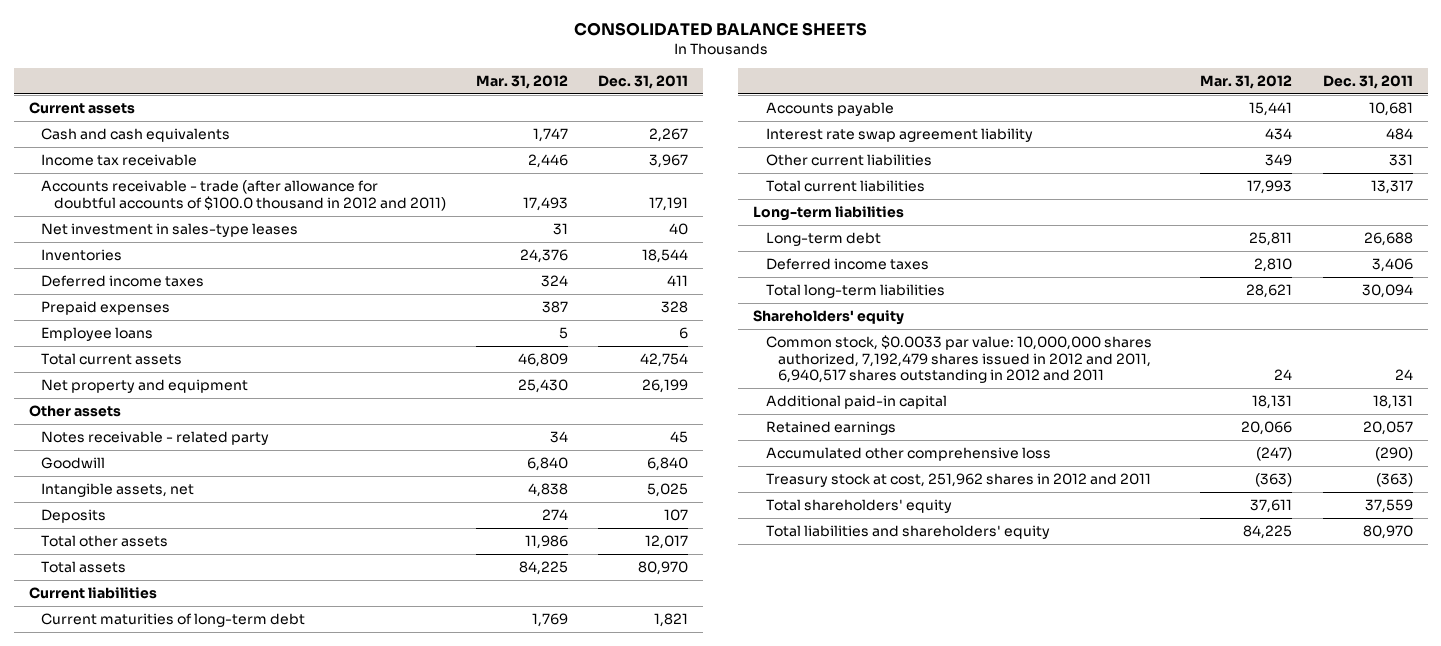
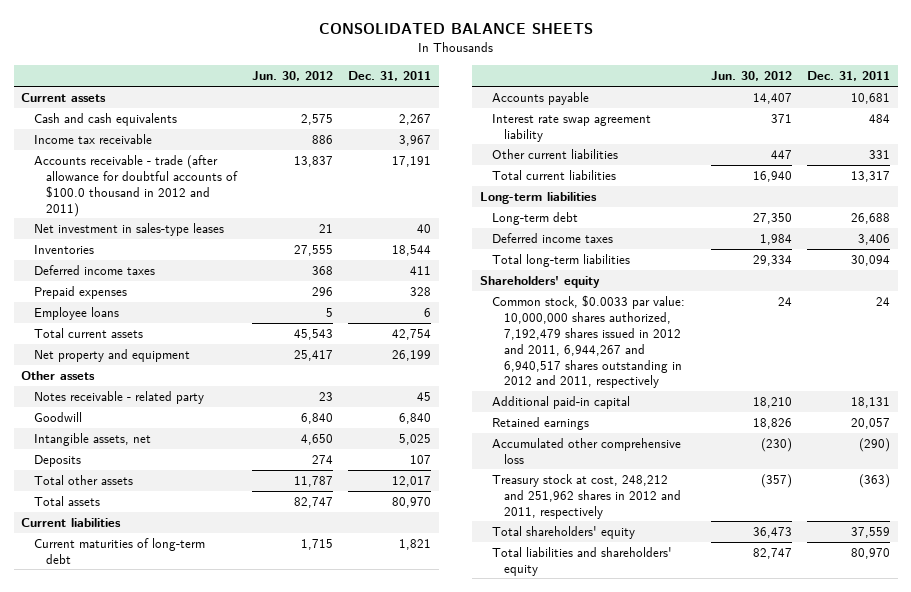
[475,74,568,89] Mar. 31, 2012 -> none
none -> [252,71,334,82] Jun. 30, 2012
[765,334,1152,384] Common stock, $0.0033 par value: 10,000,000 shares authorized, 7,192,479 shares issued in 2012 and 2011, 6,940,517 shares outstanding in 2012 and 2011 -> [492,294,686,389] Common stock, $0.0033 par value: 10,000,000 shares authorized, 7,192,479 shares issued in 2012 and 2011, 6,944,267 and 6,940,517 shares outstanding in 2012 and 2011, respectively
[765,472,1151,487] Treasury stock at cost, 251,962 shares in 2012 and 2011 -> [492,473,682,519] Treasury stock at cost, 248,212 and 251,962 shares in 2012 and 2011, respectively

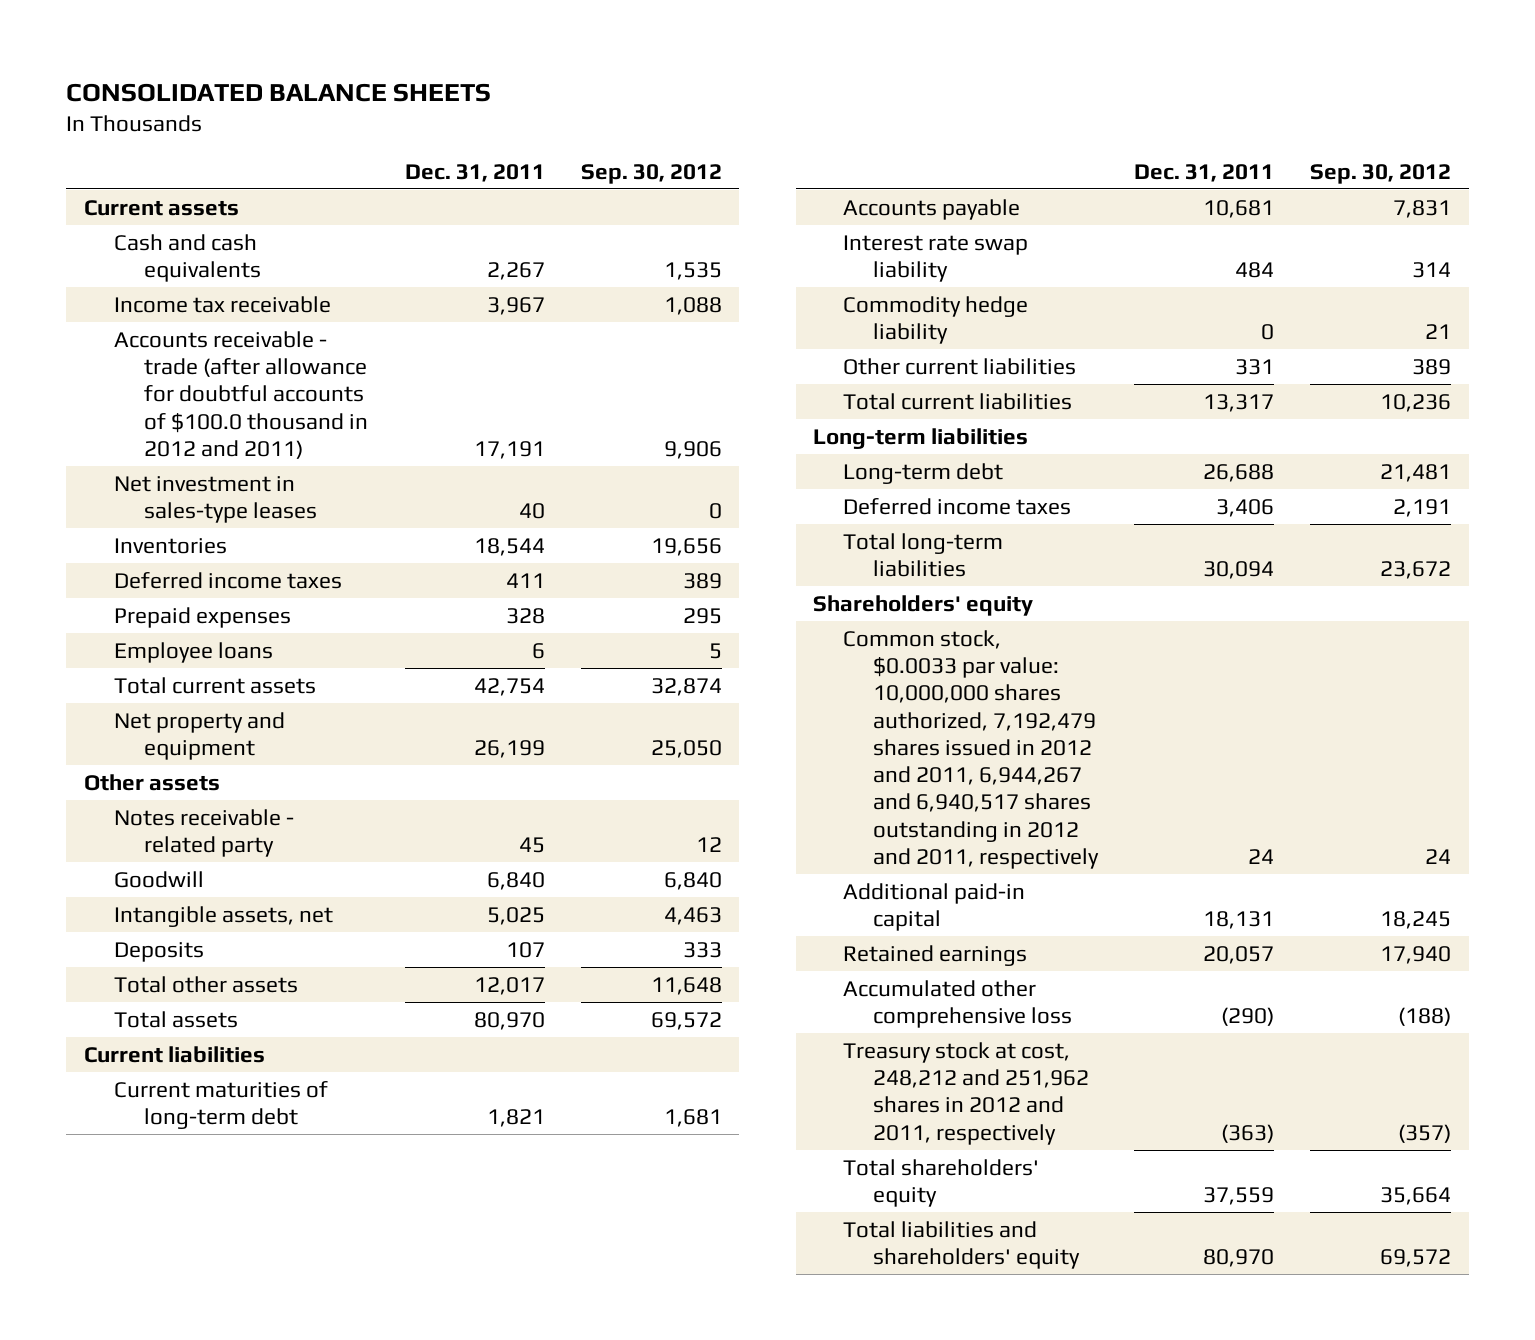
[252,71,334,82] Jun. 30, 2012 -> none
none -> [580,163,722,184] Sep. 30, 2012
[492,113,652,142] Interest rate swap agreement liability -> [843,234,1029,282] Interest rate swap liability
none -> [843,295,1029,344] Commodity hedge liability

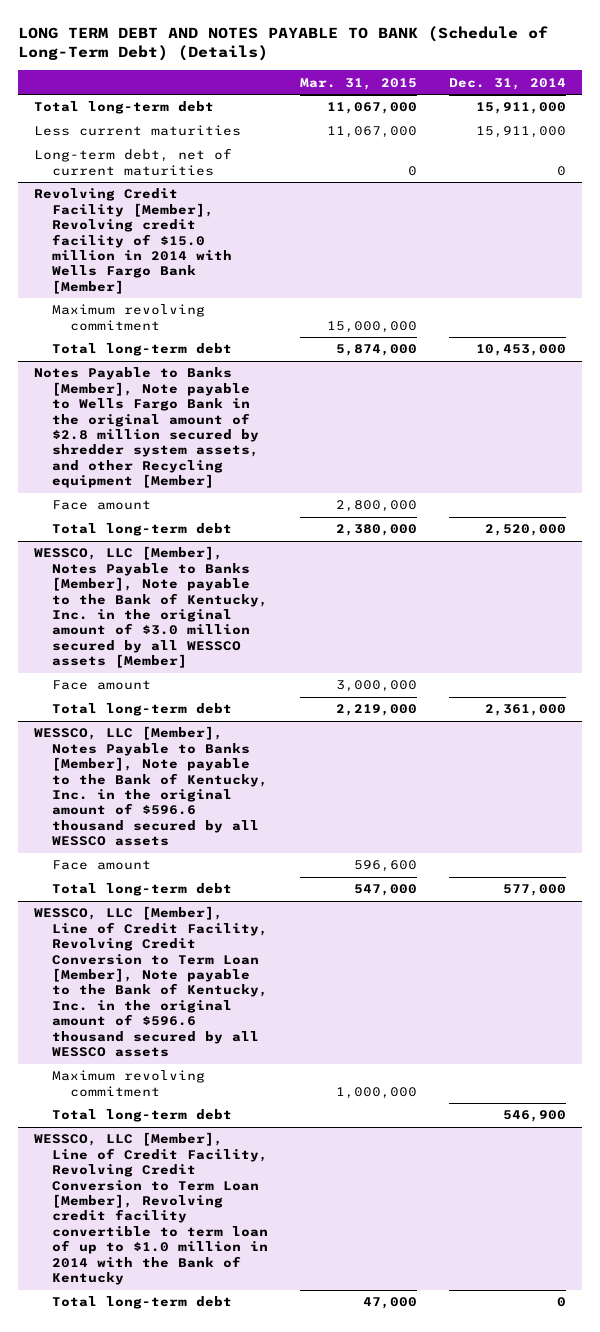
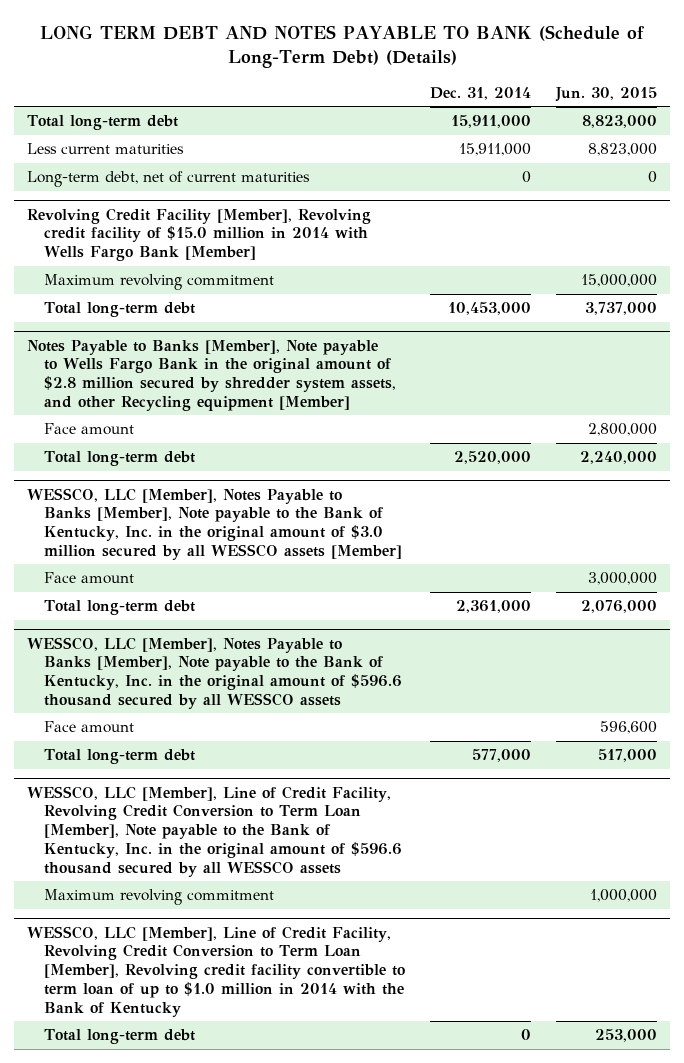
[299,77,417,90] Mar. 31, 2015 -> none
none -> [555,86,658,102] Jun. 30, 2015
[51,1109,232,1123] Total long-term debt -> none

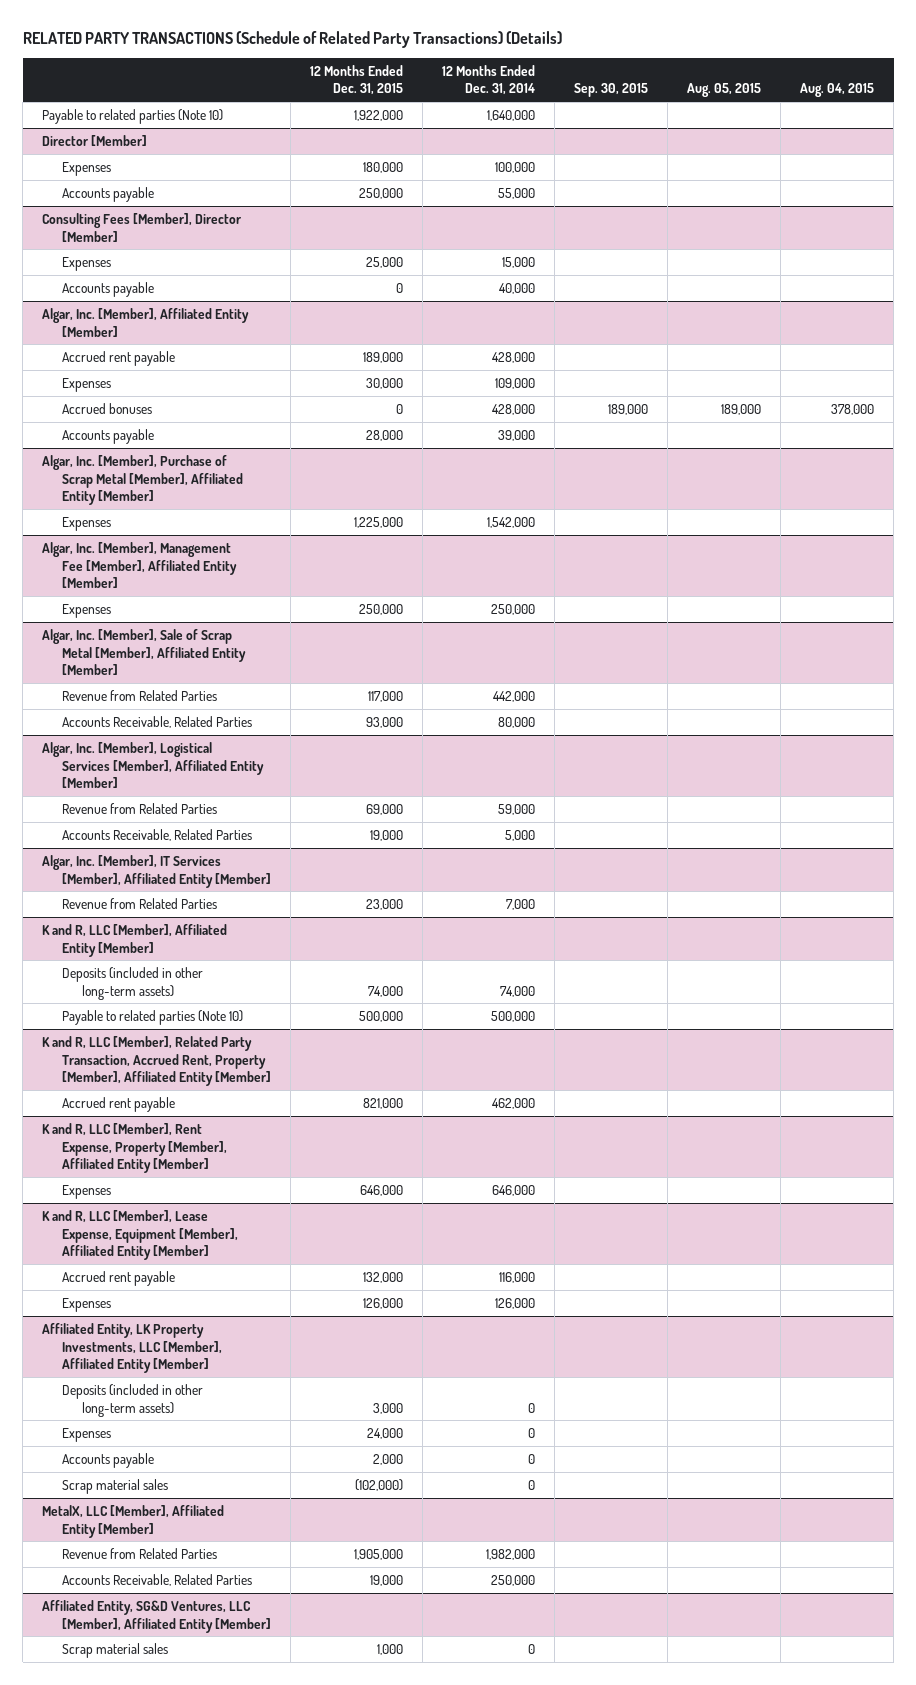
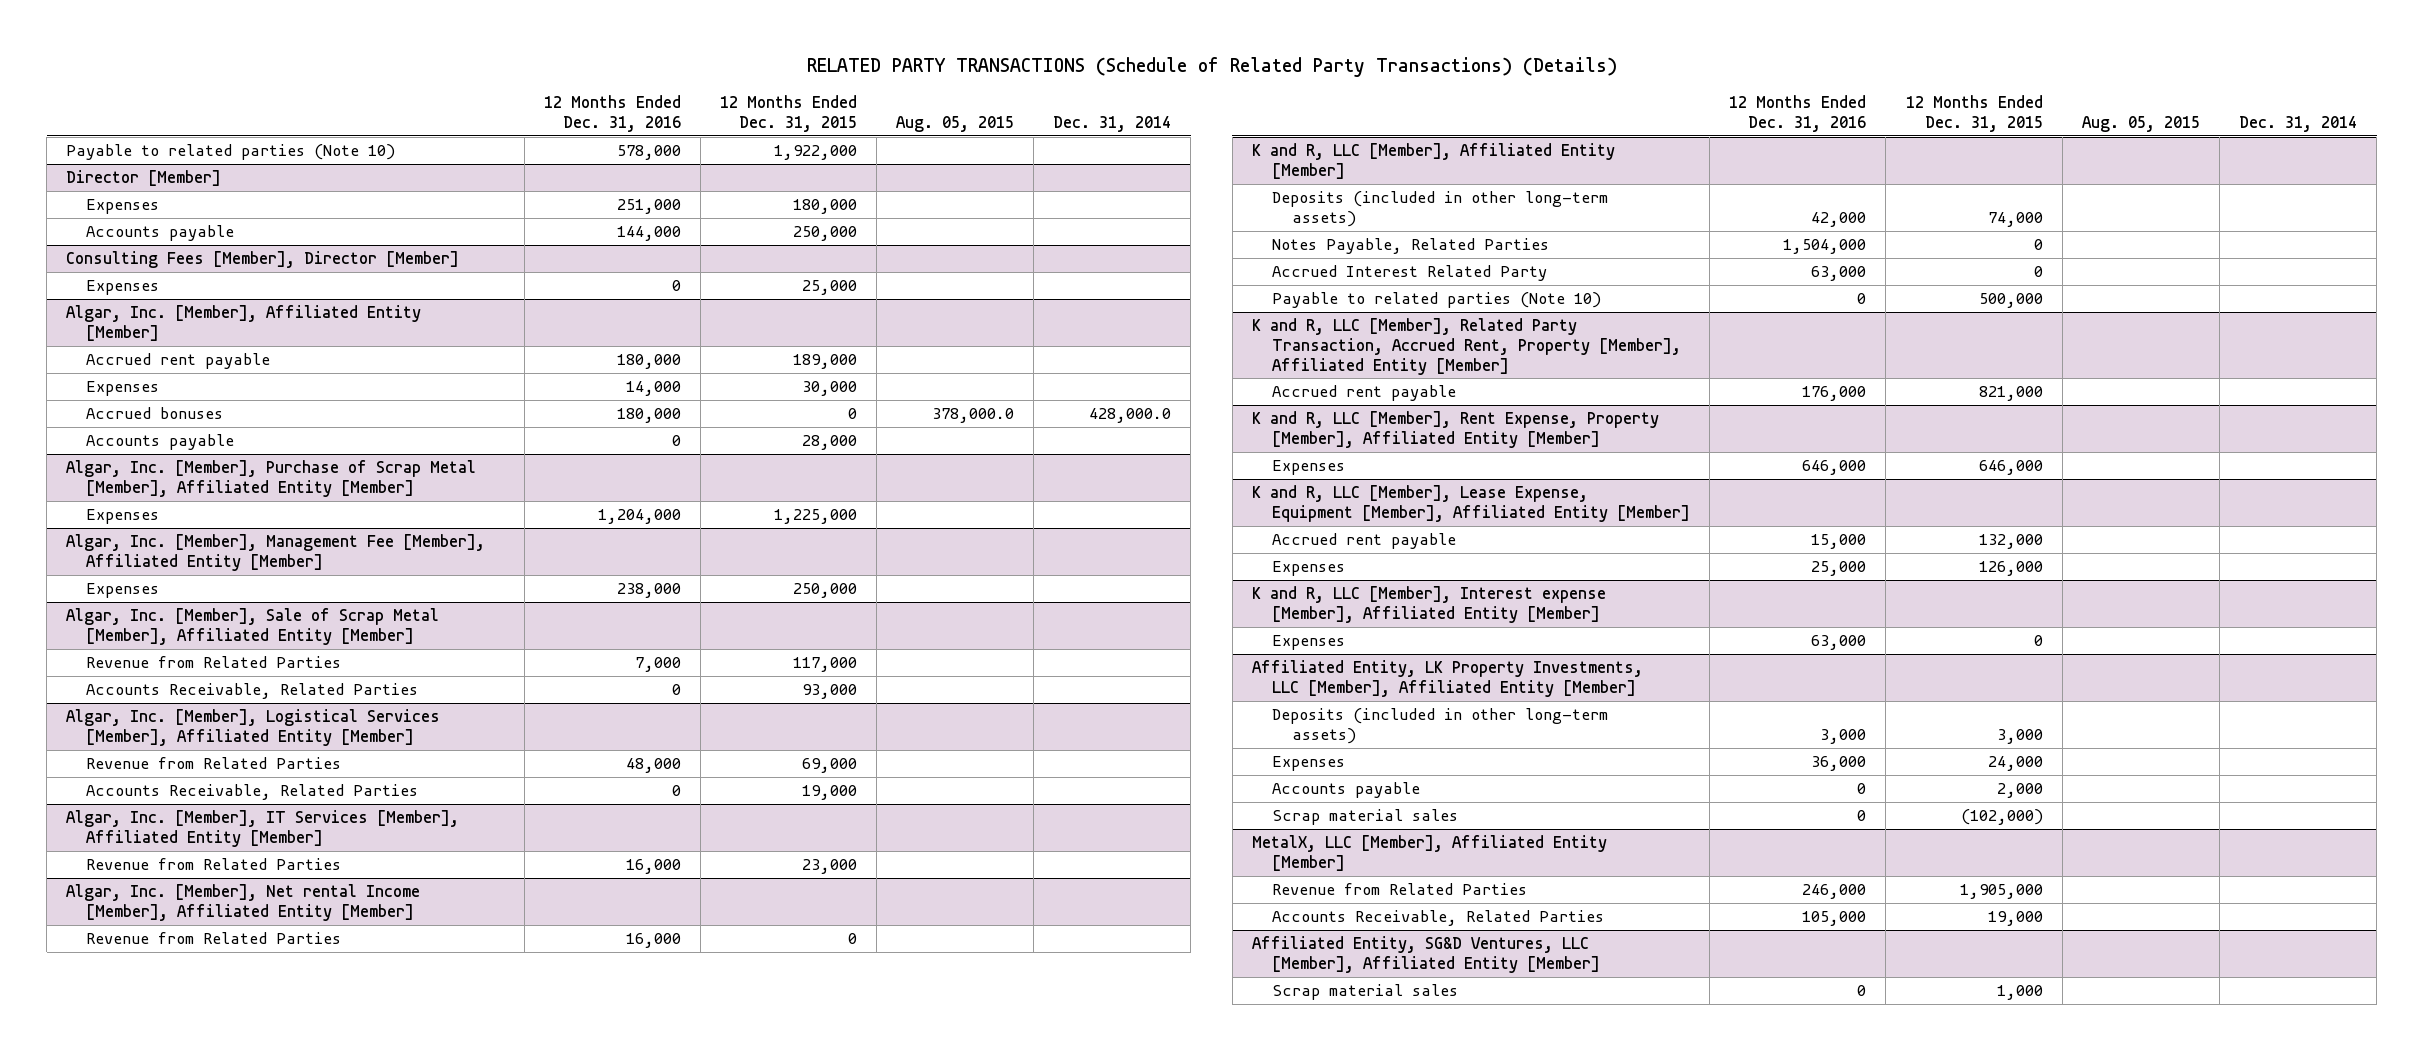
[442,64,536,96] 12 Months Ended Dec. 31, 2014 -> none
[574,83,649,98] Sep. 30, 2015 -> none
[800,83,875,98] Aug. 04, 2015 -> none
none -> [543,95,681,132] 12 Months Ended Dec. 31, 2016
none -> [1053,115,1172,132] Dec. 31, 2014
[62,281,155,297] Accounts payable -> none
[721,403,762,415] 189,000 -> [932,408,1015,424] 378,000.0
none -> [66,884,421,921] Algar, Inc. [Member], Net rental Income [Member], Affiliated Entity [Member]
none -> [86,932,342,945] Revenue from Related Parties
none -> [1272,238,1550,255] Notes Payable, Related Parties
none -> [1272,265,1548,282] Accrued Interest Related Party
none -> [1251,586,1606,623] K and R, LLC [Member], Interest expense [Member], Affiliated Entity [Member]
none -> [1272,635,1346,651] Expenses

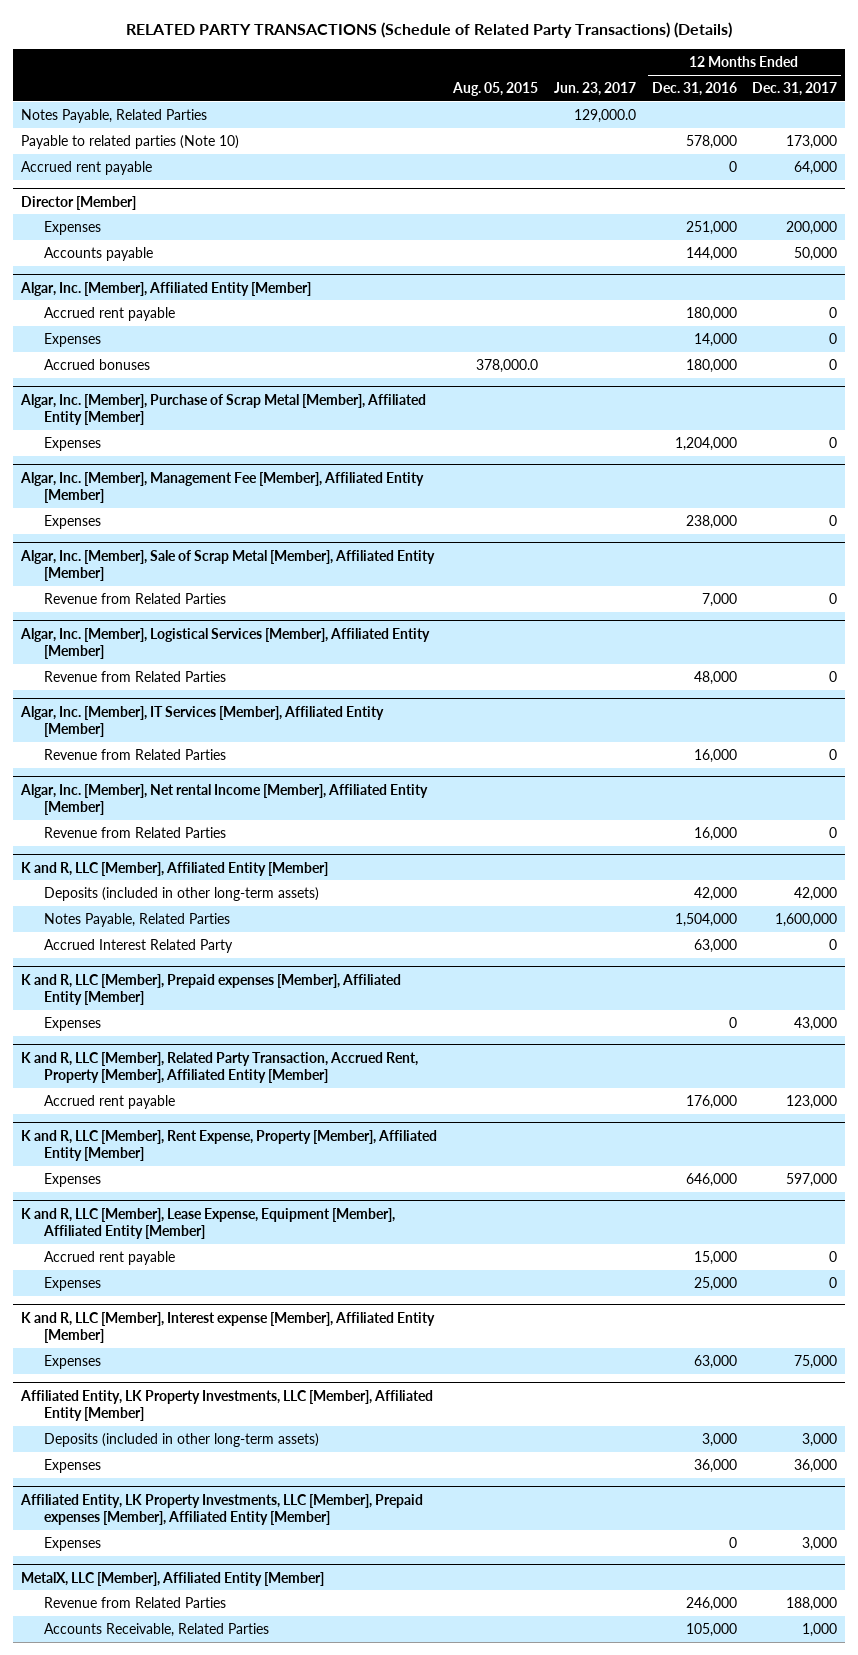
[719,95,857,132] 12 Months Ended Dec. 31, 2015 -> none
[1053,115,1172,132] Dec. 31, 2014 -> none
none -> [553,81,636,96] Jun. 23, 2017
none -> [752,81,838,96] Dec. 31, 2017
none -> [21,108,208,123] Notes Payable, Related Parties
none -> [21,160,153,175] Accrued rent payable
[66,251,460,269] Consulting Fees [Member], Director [Member] -> none
[86,280,160,296] Expenses -> none
[86,434,235,451] Accounts payable -> none
[86,683,419,700] Accounts Receivable, Related Parties -> none
[86,784,419,801] Accounts Receivable, Related Parties -> none
[1272,292,1602,309] Payable to related parties (Note 10) -> none
none -> [21,973,402,1005] K and R, LLC [Member], Prepaid expenses [Member], Affiliated Entity [Member]
none -> [43,1016,101,1031] Expenses
[1272,782,1421,799] Accounts payable -> none
[1272,809,1459,826] Scrap material sales -> none
none -> [20,1493,424,1525] Affiliated Entity, LK Property Investments, LLC [Member], Prepaid expenses [Member], Affiliated Entity [Member]
none -> [43,1536,101,1551] Expenses
[1251,936,1601,973] Affiliated Entity, SG&D Ventures, LLC [Member], Affiliated Entity [Member] -> none
[1272,984,1459,1001] Scrap material sales -> none

